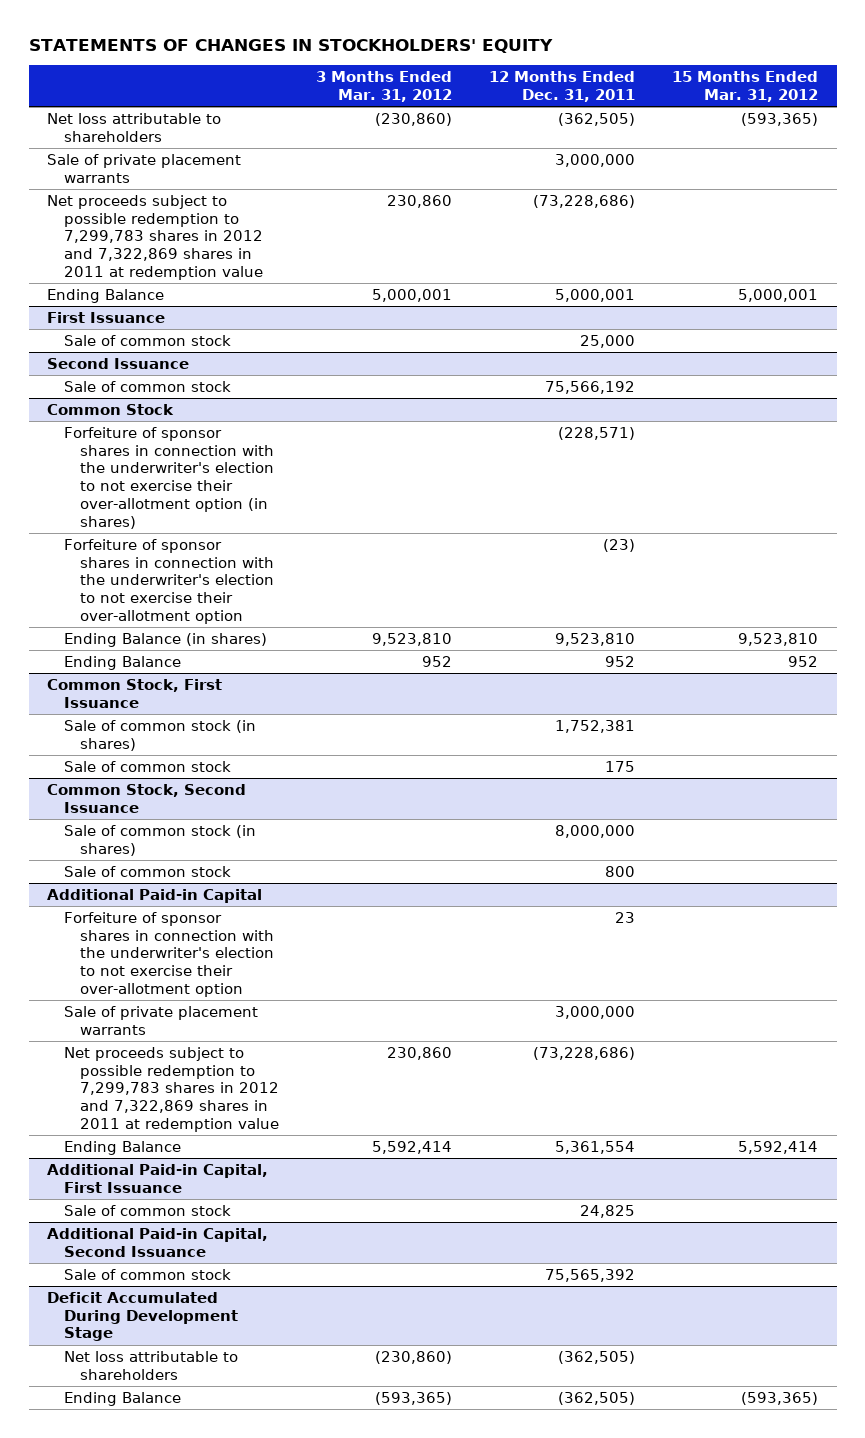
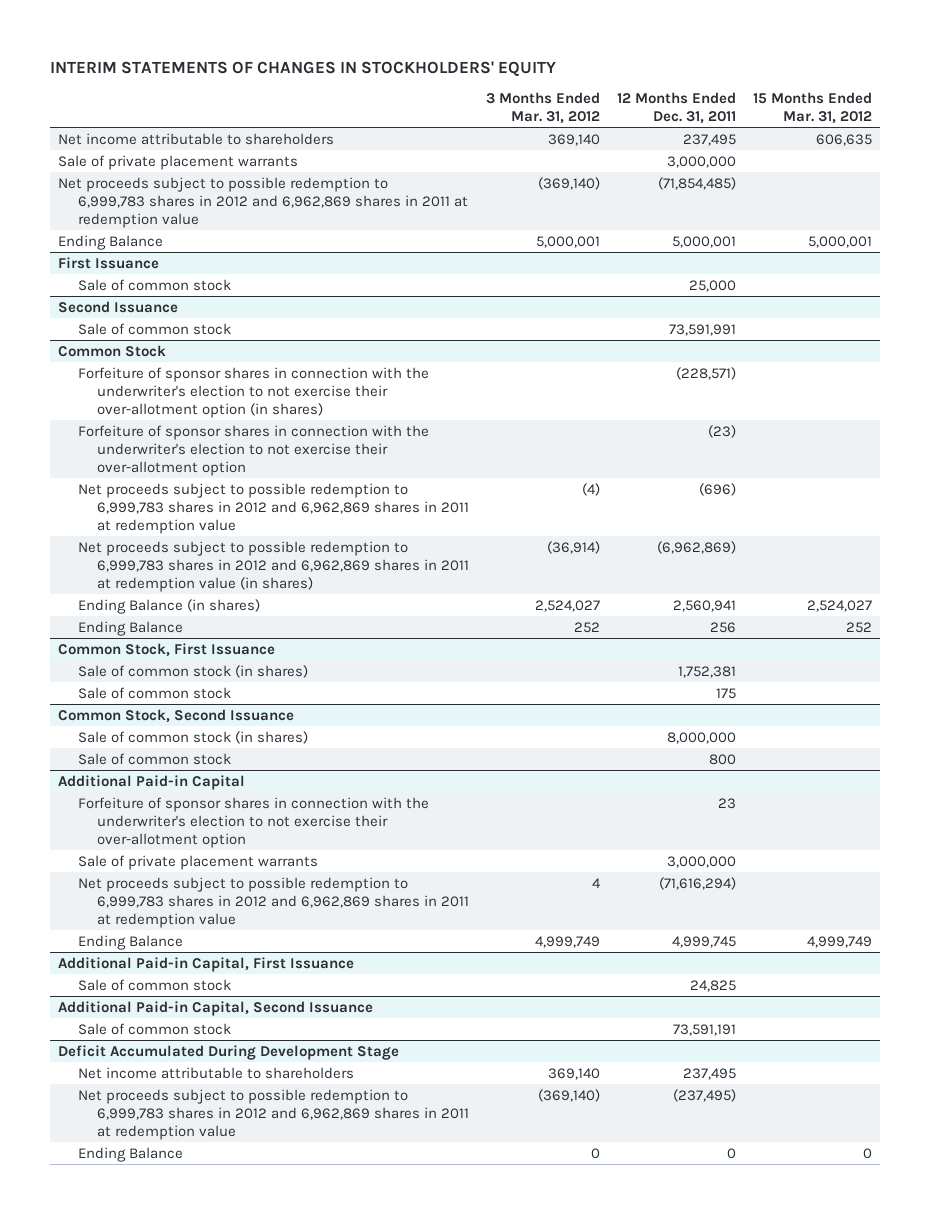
[28,38,553,53] STATEMENTS OF CHANGES IN STOCKHOLDERS' EQUITY -> [49,60,556,77] INTERIM STATEMENTS OF CHANGES IN STOCKHOLDERS' EQUITY
[47,112,222,142] Net loss attributable to shareholders -> [58,132,335,145] Net income attributable to shareholders
[375,112,453,126] (230,860) -> [548,133,601,146] 369,140
[558,112,636,126] (362,505) -> [682,133,736,146] 237,495
[741,112,819,126] (593,365) -> [815,133,872,146] 606,635
[47,194,263,280] Net proceeds subject to possible redemption to 7,299,783 shares in 2012 and 7,322,869 shares in 2011 at redemption value -> [58,176,468,228] Net proceeds subject to possible redemption to 6,999,783 shares in 2012 and 6,962,869 shares in 2011 at redemption value
[387,194,453,208] 230,860 -> [538,176,601,190] (369,140)
[533,194,636,208] (73,228,686) -> [657,176,736,190] (71,854,485)
[545,380,636,394] 75,566,192 -> [668,323,736,336] 73,591,991
none -> [77,482,470,534] Net proceeds subject to possible redemption to 6,999,783 shares in 2012 and 6,962,869 shares in 2011 at redemption value
none -> [77,540,470,592] Net proceeds subject to possible redemption to 6,999,783 shares in 2012 and 6,962,869 shares in 2011 at redemption value (in shares)
[372,632,453,646] 9,523,810 -> [535,599,601,612] 2,524,027
[555,632,636,646] 9,523,810 -> [672,599,736,612] 2,560,941
[738,632,819,646] 9,523,810 -> [806,599,872,612] 2,524,027
[422,655,453,667] 952 -> [574,621,601,633] 252
[605,655,636,667] 952 -> [709,621,736,633] 256
[788,655,819,667] 952 -> [845,621,872,633] 252
[63,1046,280,1132] Net proceeds subject to possible redemption to 7,299,783 shares in 2012 and 7,322,869 shares in 2011 at redemption value -> [77,876,470,928] Net proceeds subject to possible redemption to 6,999,783 shares in 2012 and 6,962,869 shares in 2011 at redemption value
[387,1046,453,1060] 230,860 -> [592,877,602,888] 4
[533,1046,636,1060] (73,228,686) -> [658,876,736,890] (71,616,294)
[372,1140,453,1154] 5,592,414 -> [535,935,601,948] 4,999,749
[555,1140,636,1154] 5,361,554 -> [671,935,736,948] 4,999,745
[738,1140,819,1154] 5,592,414 -> [806,935,872,948] 4,999,749
[545,1268,636,1282] 75,565,392 -> [672,1023,736,1036] 73,591,191
[63,1350,238,1380] Net loss attributable to shareholders -> [77,1066,354,1079] Net income attributable to shareholders
[375,1350,453,1364] (230,860) -> [548,1067,601,1080] 369,140
[558,1350,636,1364] (362,505) -> [682,1067,736,1080] 237,495
none -> [77,1088,470,1140] Net proceeds subject to possible redemption to 6,999,783 shares in 2012 and 6,962,869 shares in 2011 at redemption value
[375,1391,453,1405] (593,365) -> [591,1147,601,1159] 0
[558,1391,636,1405] (362,505) -> [726,1147,736,1159] 0
[741,1391,819,1405] (593,365) -> [862,1147,872,1159] 0

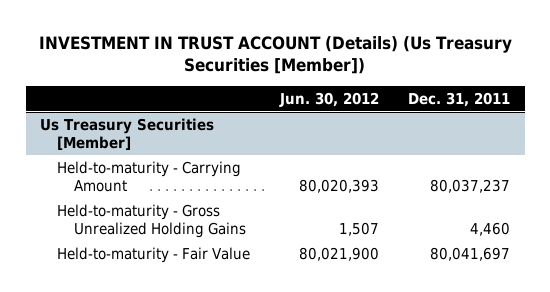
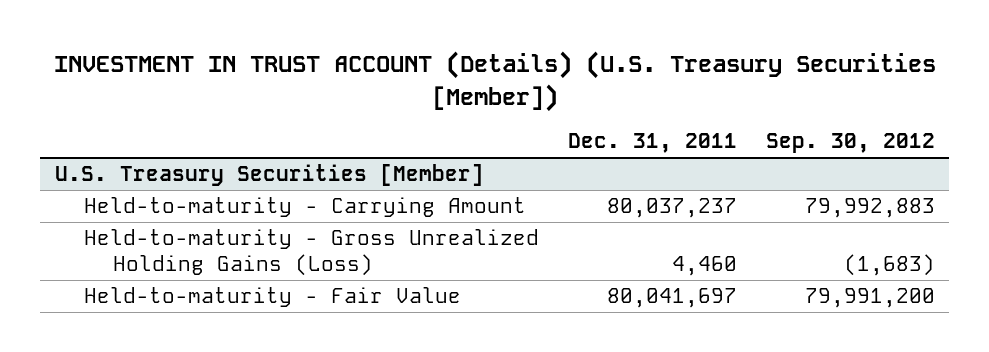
[39,35,513,75] INVESTMENT IN TRUST ACCOUNT (Details) (Us Treasury Securities [Member]) -> [53,51,936,112] INVESTMENT IN TRUST ACCOUNT (Details) (U.S. Treasury Securities [Member])
[278,91,379,107] Jun. 30, 2012 -> none
none -> [765,133,935,154] Sep. 30, 2012
[40,117,215,150] Us Treasury Securities [Member] -> [54,164,484,187] U.S. Treasury Securities [Member]
[57,203,247,238] Held-to-maturity - Gross Unrealized Holding Gains -> [83,229,539,276] Held-to-maturity - Gross Unrealized Holding Gains (Loss)

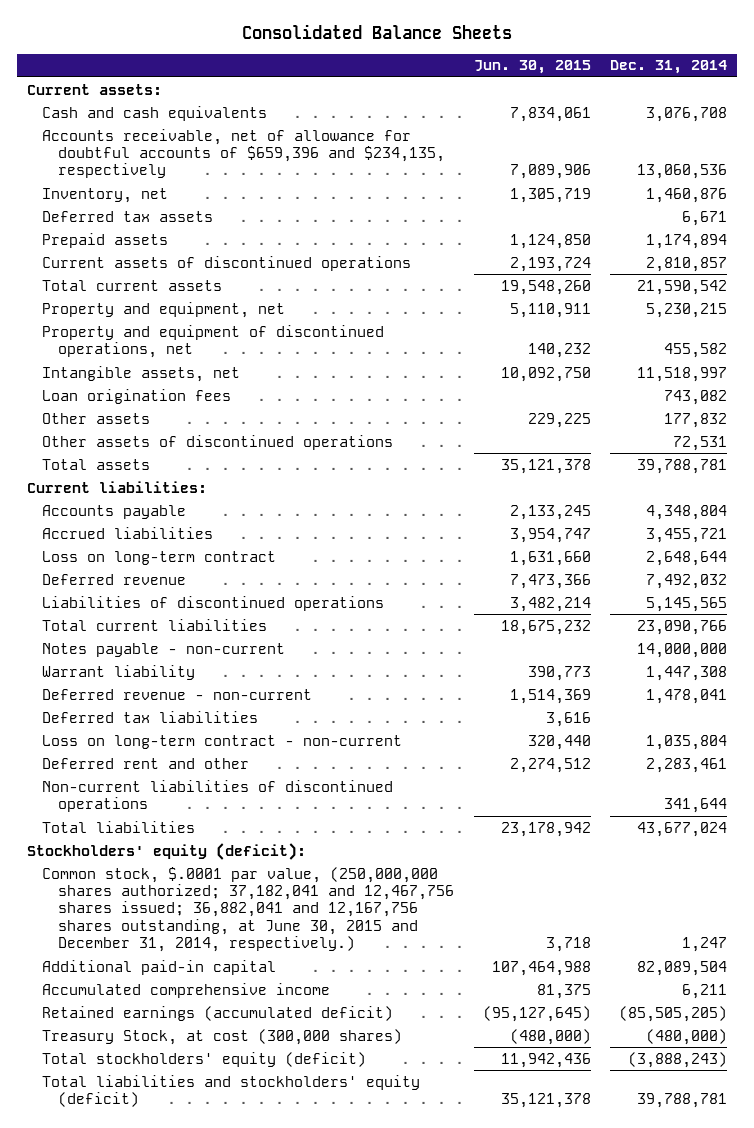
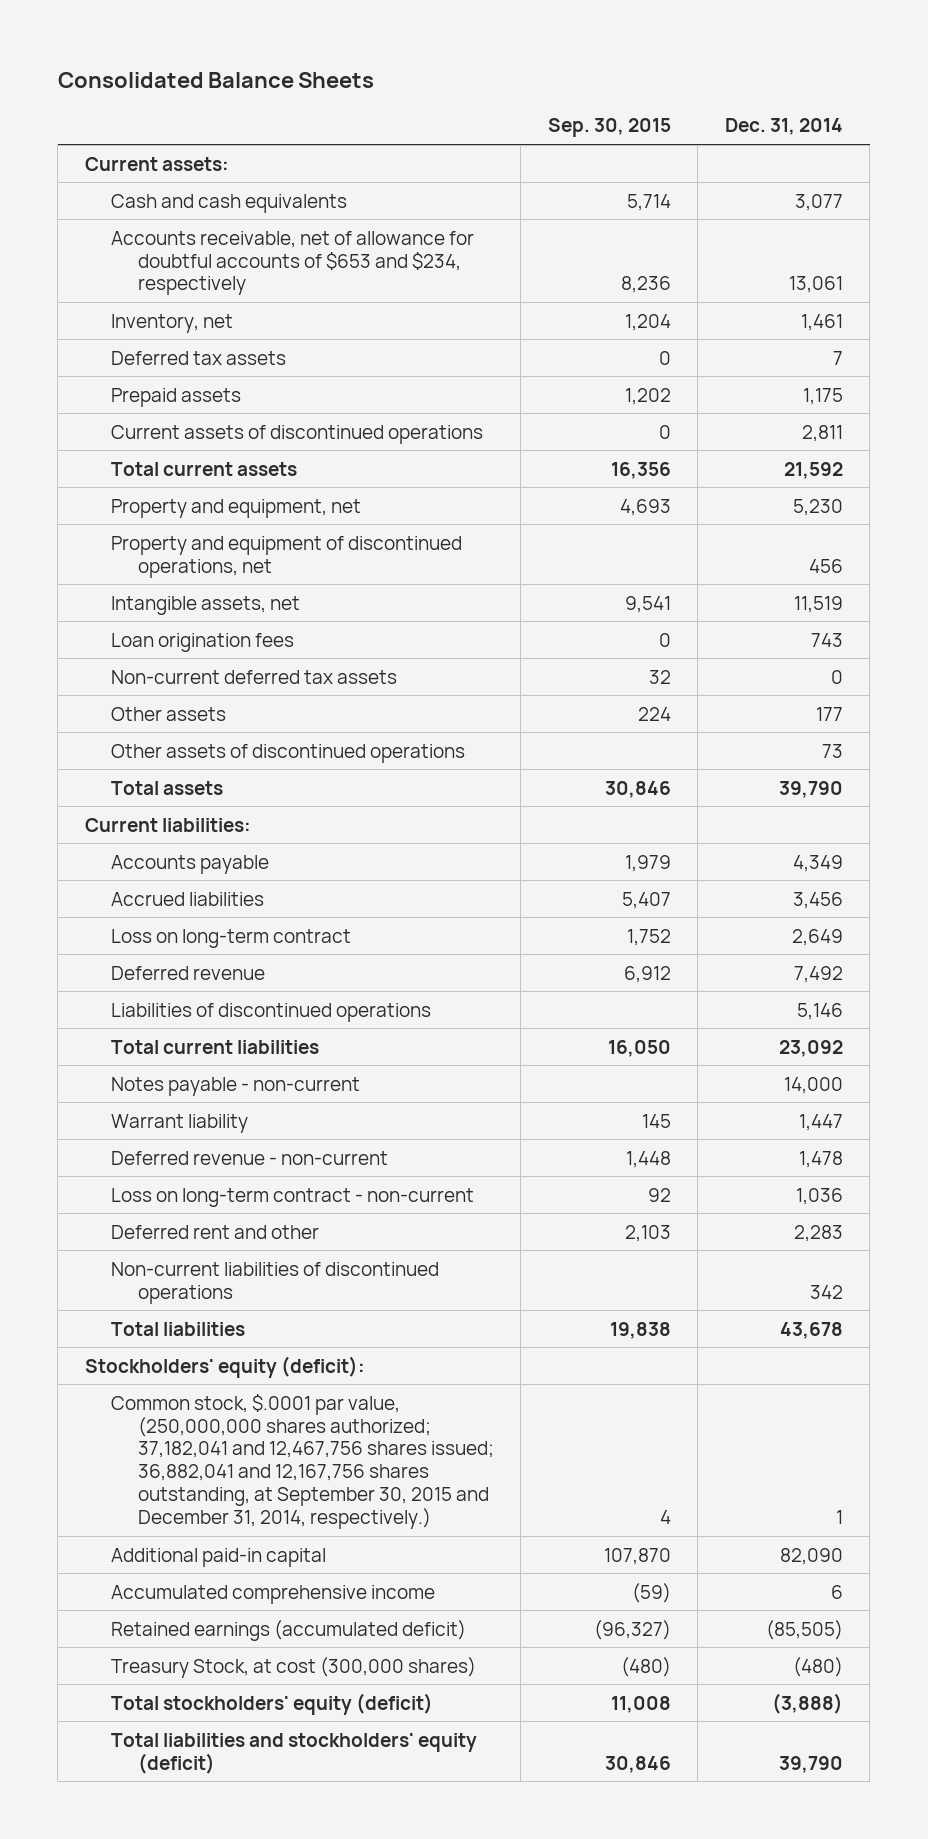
[473,60,591,75] Jun. 30, 2015 -> none
none -> [547,118,671,138] Sep. 30, 2015
[646,106,728,122] 3,076,708 -> [794,193,843,211] 3,077
[42,128,445,179] Accounts receivable, net of allowance for doubtful accounts of $659,396 and $234,135, respectively -> [111,230,475,296] Accounts receivable, net of allowance for doubtful accounts of $653 and $234, respectively
[637,164,728,180] 13,060,536 -> [788,276,843,294] 13,061
[646,187,728,203] 1,460,876 -> [800,313,843,331] 1,461
[682,210,728,226] 6,671 -> [832,350,843,365] 7
[646,233,728,249] 1,174,894 -> [802,387,843,405] 1,175
[646,256,728,272] 2,810,857 -> [801,424,843,442] 2,811
[637,279,728,295] 21,590,542 -> [783,461,843,479] 21,592
[646,302,728,318] 5,230,215 -> [792,498,843,516] 5,230
[664,343,728,359] 455,582 -> [808,558,843,573] 456
[637,366,728,382] 11,518,997 -> [793,595,843,613] 11,519
[664,389,728,405] 743,082 -> [810,632,843,647] 743
none -> [111,669,398,684] Non-current deferred tax assets
[664,412,728,428] 177,832 -> [815,706,843,721] 177
[673,435,728,451] 72,531 -> [821,743,843,758] 73
[637,458,728,474] 39,788,781 -> [778,780,843,798] 39,790
[42,710,259,723] Deferred tax liabilities -> none
[646,504,728,520] 4,348,804 -> [792,854,843,872] 4,349
[646,527,728,543] 3,455,721 -> [792,891,843,909] 3,456
[646,550,728,566] 2,648,644 -> [791,928,843,946] 2,649
[646,573,728,589] 7,492,032 -> [793,965,843,983] 7,492
[646,596,728,612] 5,145,565 -> [796,1002,843,1020] 5,146
[637,619,728,635] 23,090,766 -> [778,1039,843,1057] 23,092
[637,642,728,658] 14,000,000 -> [783,1076,843,1094] 14,000
[646,665,728,681] 1,447,308 -> [798,1113,843,1131] 1,447
[646,688,728,704] 1,478,041 -> [798,1150,843,1168] 1,478
[646,734,728,750] 1,035,804 -> [795,1187,843,1205] 1,036
[646,757,728,773] 2,283,461 -> [793,1224,843,1242] 2,283
[664,798,728,814] 341,644 -> [809,1284,843,1299] 342
[637,821,728,837] 43,677,024 -> [779,1321,843,1339] 43,678
[42,866,454,952] Common stock, $.0001 par value, (250,000,000 shares authorized; 37,182,041 and 12,467,756 shares issued; 36,882,041 and 12,167,756 shares outstanding, at June 30, 2015 and December 31, 2014, respectively.) -> [111,1393,494,1529] Common stock, $.0001 par value, (250,000,000 shares authorized; 37,182,041 and 12,467,756 shares issued; 36,882,041 and 12,167,756 shares outstanding, at September 30, 2015 and December 31, 2014, respectively.)
[682,936,728,952] 1,247 -> [835,1509,843,1524] 1
[637,960,728,976] 82,089,504 -> [779,1547,843,1565] 82,090
[682,983,728,999] 6,211 -> [830,1584,843,1599] 6
[619,1005,728,1022] (85,505,205) -> [765,1619,843,1640] (85,505)
[646,1028,728,1045] (480,000) -> [792,1656,843,1677] (480)
[628,1051,728,1068] (3,888,243) -> [771,1692,843,1714] (3,888)
[637,1093,728,1109] 39,788,781 -> [778,1755,843,1773] 39,790

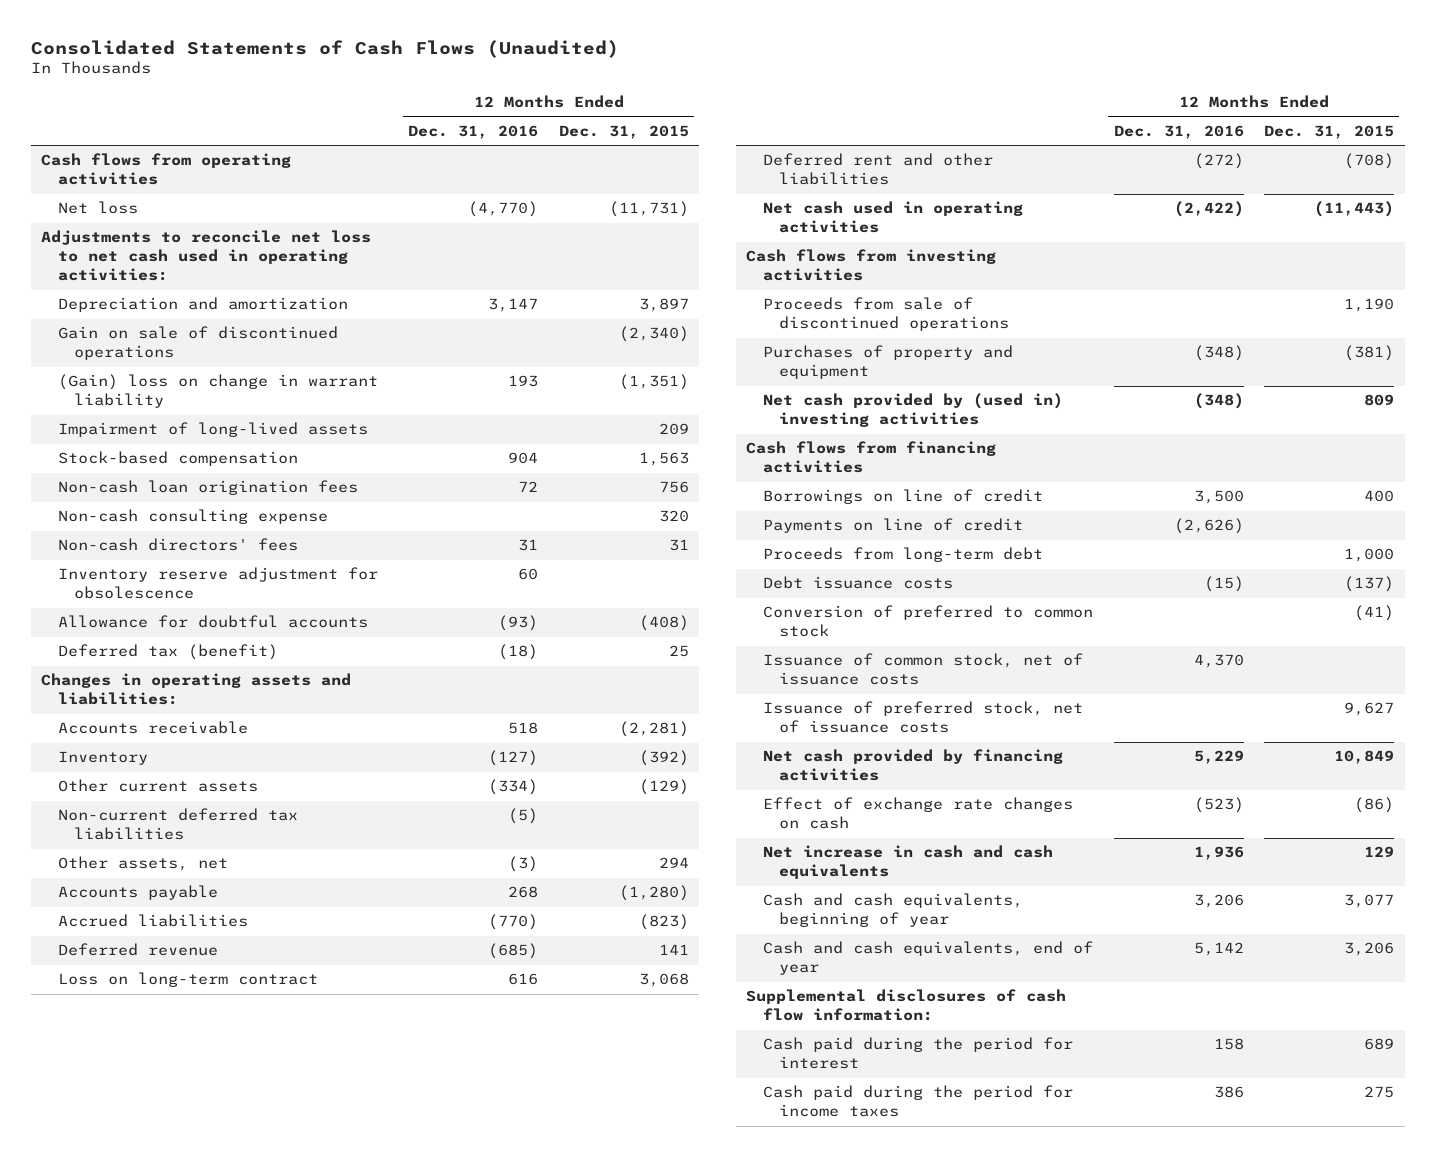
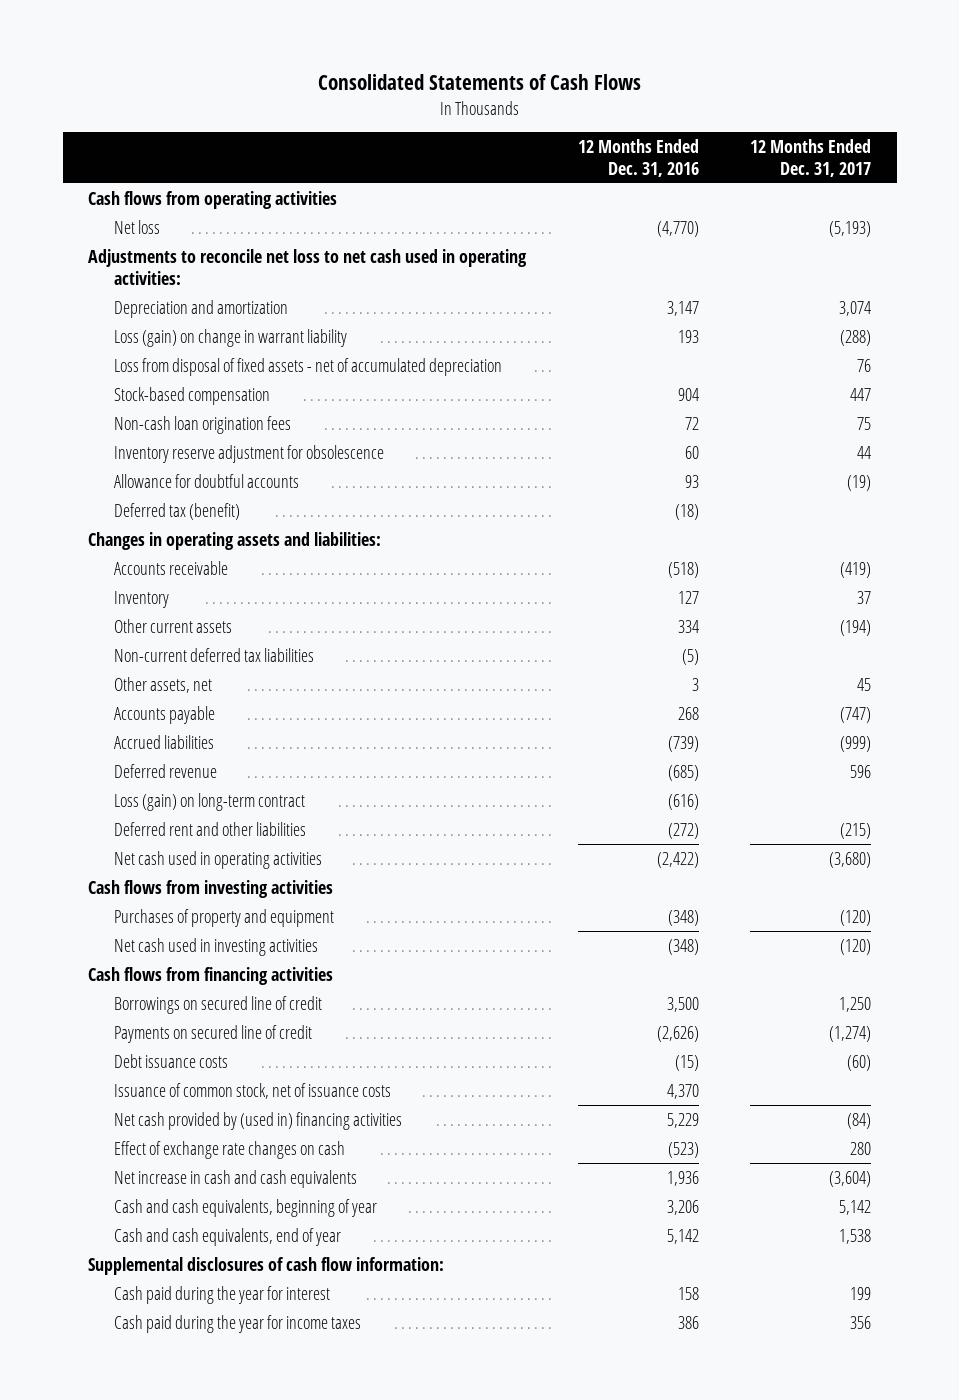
[30,39,619,58] Consolidated Statements of Cash Flows (Unaudited) -> [317,74,641,91] Consolidated Statements of Cash Flows
[559,125,690,140] Dec. 31, 2015 -> none
none -> [749,139,871,177] 12 Months Ended Dec. 31, 2017
[57,326,338,361] Gain on sale of discontinued operations -> none
[57,422,368,438] Impairment of long-lived assets -> none
[57,374,378,409] (Gain) loss on change in warrant liability -> [114,328,348,347] Loss (gain) on change in warrant liability
none -> [114,357,503,376] Loss from disposal of fixed assets - net of accumulated depreciation
[57,509,328,525] Non-cash consulting expense -> none
[57,538,298,552] Non-cash directors' fees -> none
[498,615,539,632] (93) -> [684,474,699,488] 93
[508,722,539,735] 518 -> [667,561,699,578] (518)
[488,750,539,767] (127) -> [677,590,699,604] 127
[488,779,539,796] (334) -> [677,619,699,633] 334
[508,856,539,873] (3) -> [691,677,699,691] 3
[488,914,539,931] (770) -> [667,735,699,752] (739)
[57,972,318,988] Loss on long-term contract -> [114,792,306,811] Loss (gain) on long-term contract
[508,973,539,986] 616 -> [667,793,699,810] (616)
[762,297,1010,332] Proceeds from sale of discontinued operations -> none
[762,393,1063,428] Net cash provided by (used in) investing activities -> [114,937,319,956] Net cash used in investing activities
[762,547,1043,563] Proceeds from long-term debt -> none
[762,489,1043,505] Borrowings on line of credit -> [114,995,323,1014] Borrowings on secured line of credit
[762,518,1023,534] Payments on line of credit -> [114,1024,313,1043] Payments on secured line of credit
[762,605,1093,638] Conversion of preferred to common stock -> none
[762,701,1083,734] Issuance of preferred stock, net of issuance costs -> none
[762,749,1063,782] Net cash provided by financing activities -> [114,1111,403,1130] Net cash provided by (used in) financing activities
[762,1037,1073,1070] Cash paid during the period for interest -> [114,1285,331,1304] Cash paid during the year for interest
[762,1085,1073,1118] Cash paid during the period for income taxes -> [114,1314,362,1333] Cash paid during the year for income taxes

